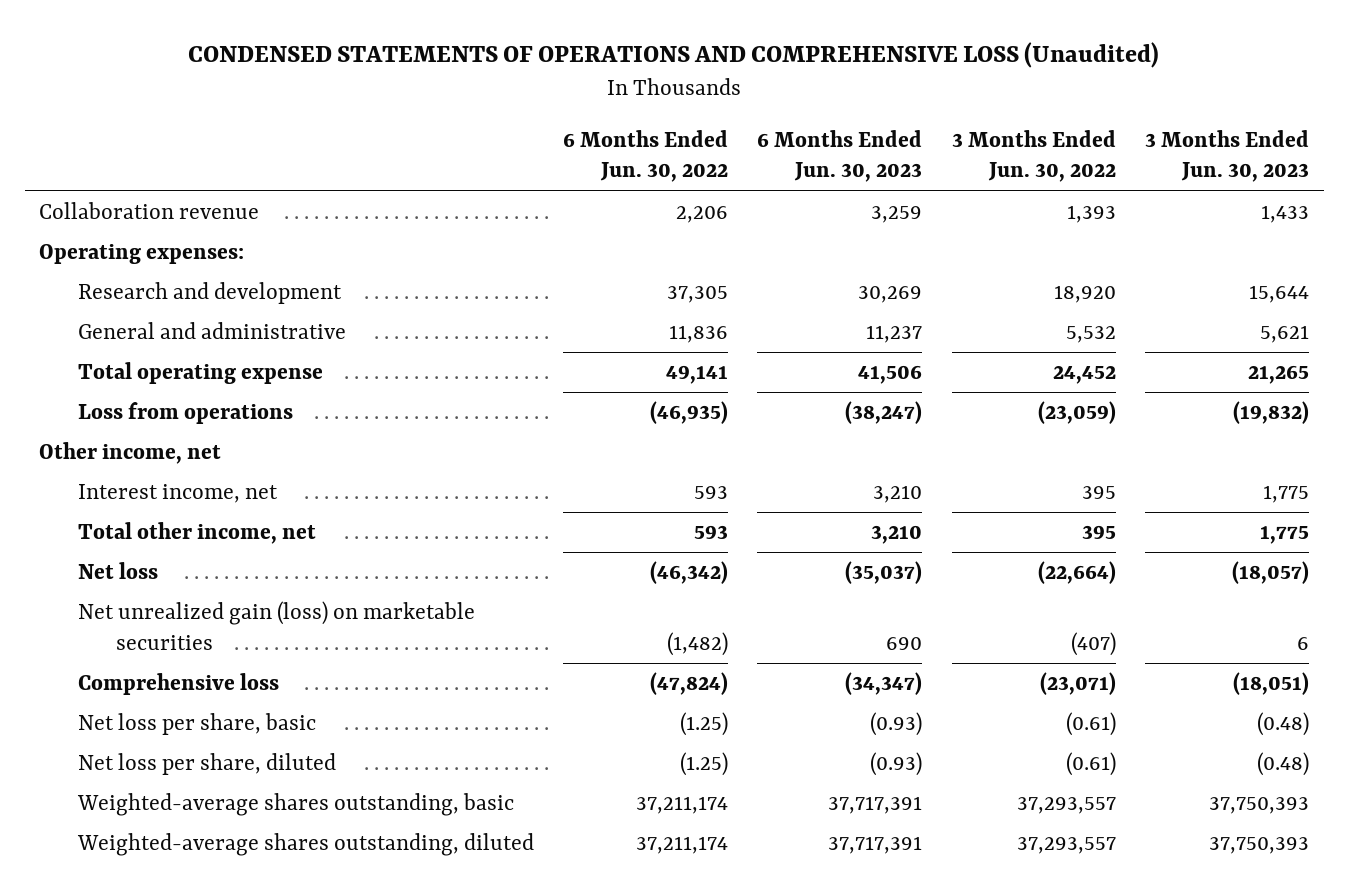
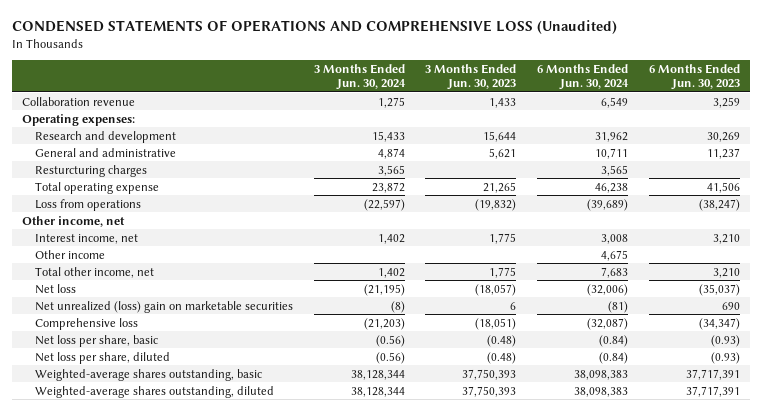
[563,129,729,183] 6 Months Ended Jun. 30, 2022 -> none
[951,129,1116,183] 3 Months Ended Jun. 30, 2022 -> none
none -> [313,63,406,91] 3 Months Ended Jun. 30, 2024
none -> [537,63,630,91] 6 Months Ended Jun. 30, 2024
none -> [35,164,148,177] Resturcturing charges
none -> [35,249,106,259] Other income
[77,601,475,650] Net unrealized gain (loss) on marketable securities -> [35,300,294,313] Net unrealized (loss) gain on marketable securities

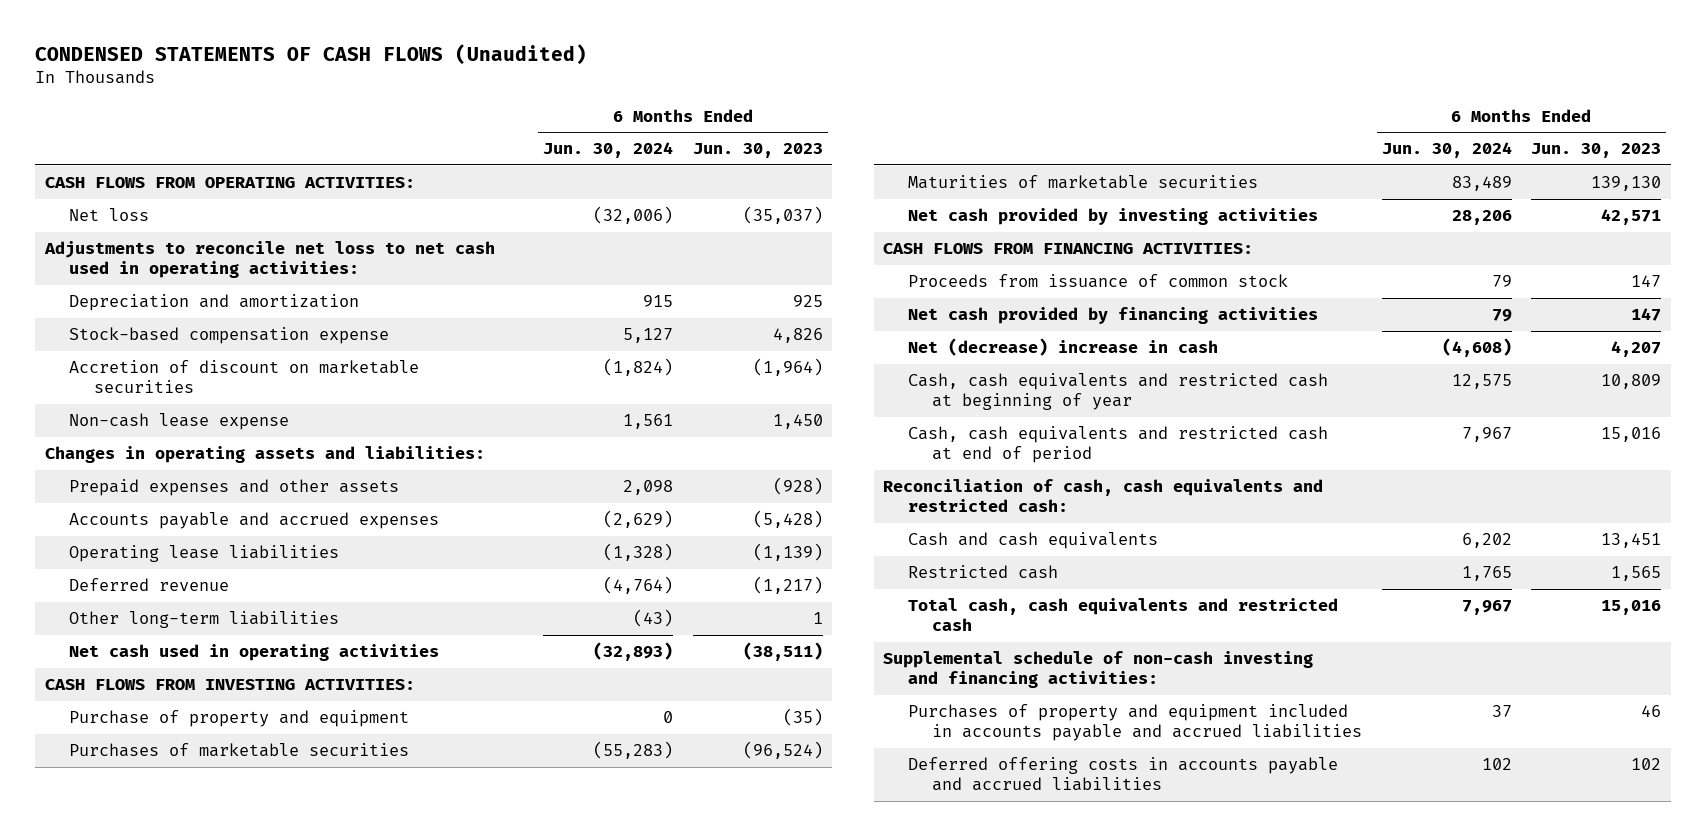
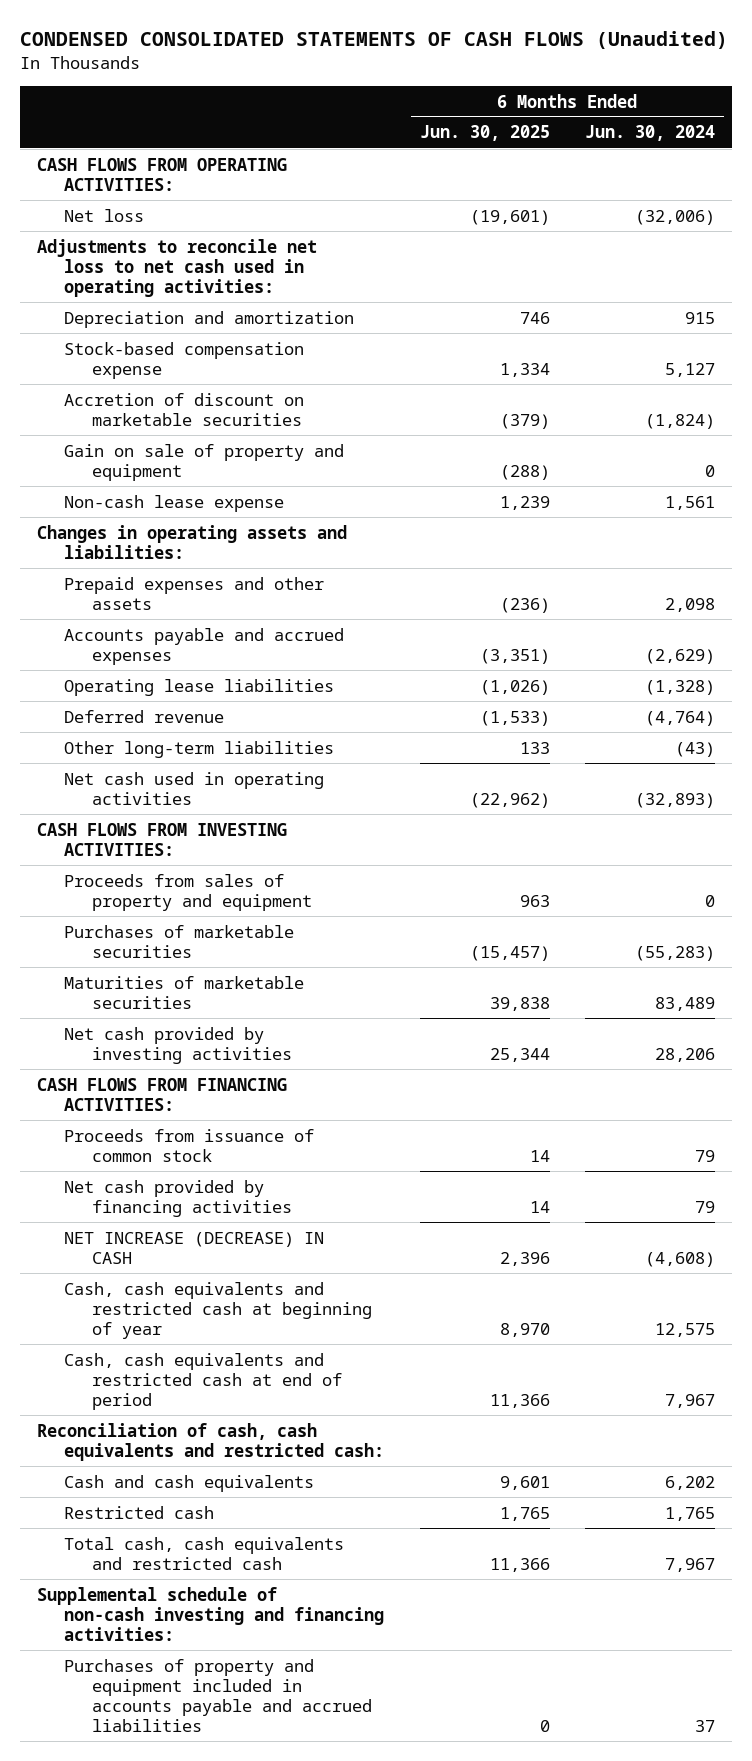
[35,43,588,65] CONDENSED STATEMENTS OF CASH FLOWS (Unaudited) -> [19,31,728,50] CONDENSED CONSOLIDATED STATEMENTS OF CASH FLOWS (Unaudited)
[692,143,823,159] Jun. 30, 2023 -> none
none -> [419,125,550,142] Jun. 30, 2025
none -> [64,443,345,481] Gain on sale of property and equipment
[69,710,410,728] Purchase of property and equipment -> [64,873,312,911] Proceeds from sales of property and equipment
[907,338,1218,357] Net (decrease) increase in cash -> [64,1231,325,1264] NET INCREASE (DECREASE) IN CASH
[907,757,1338,792] Deferred offering costs in accounts payable and accrued liabilities -> none

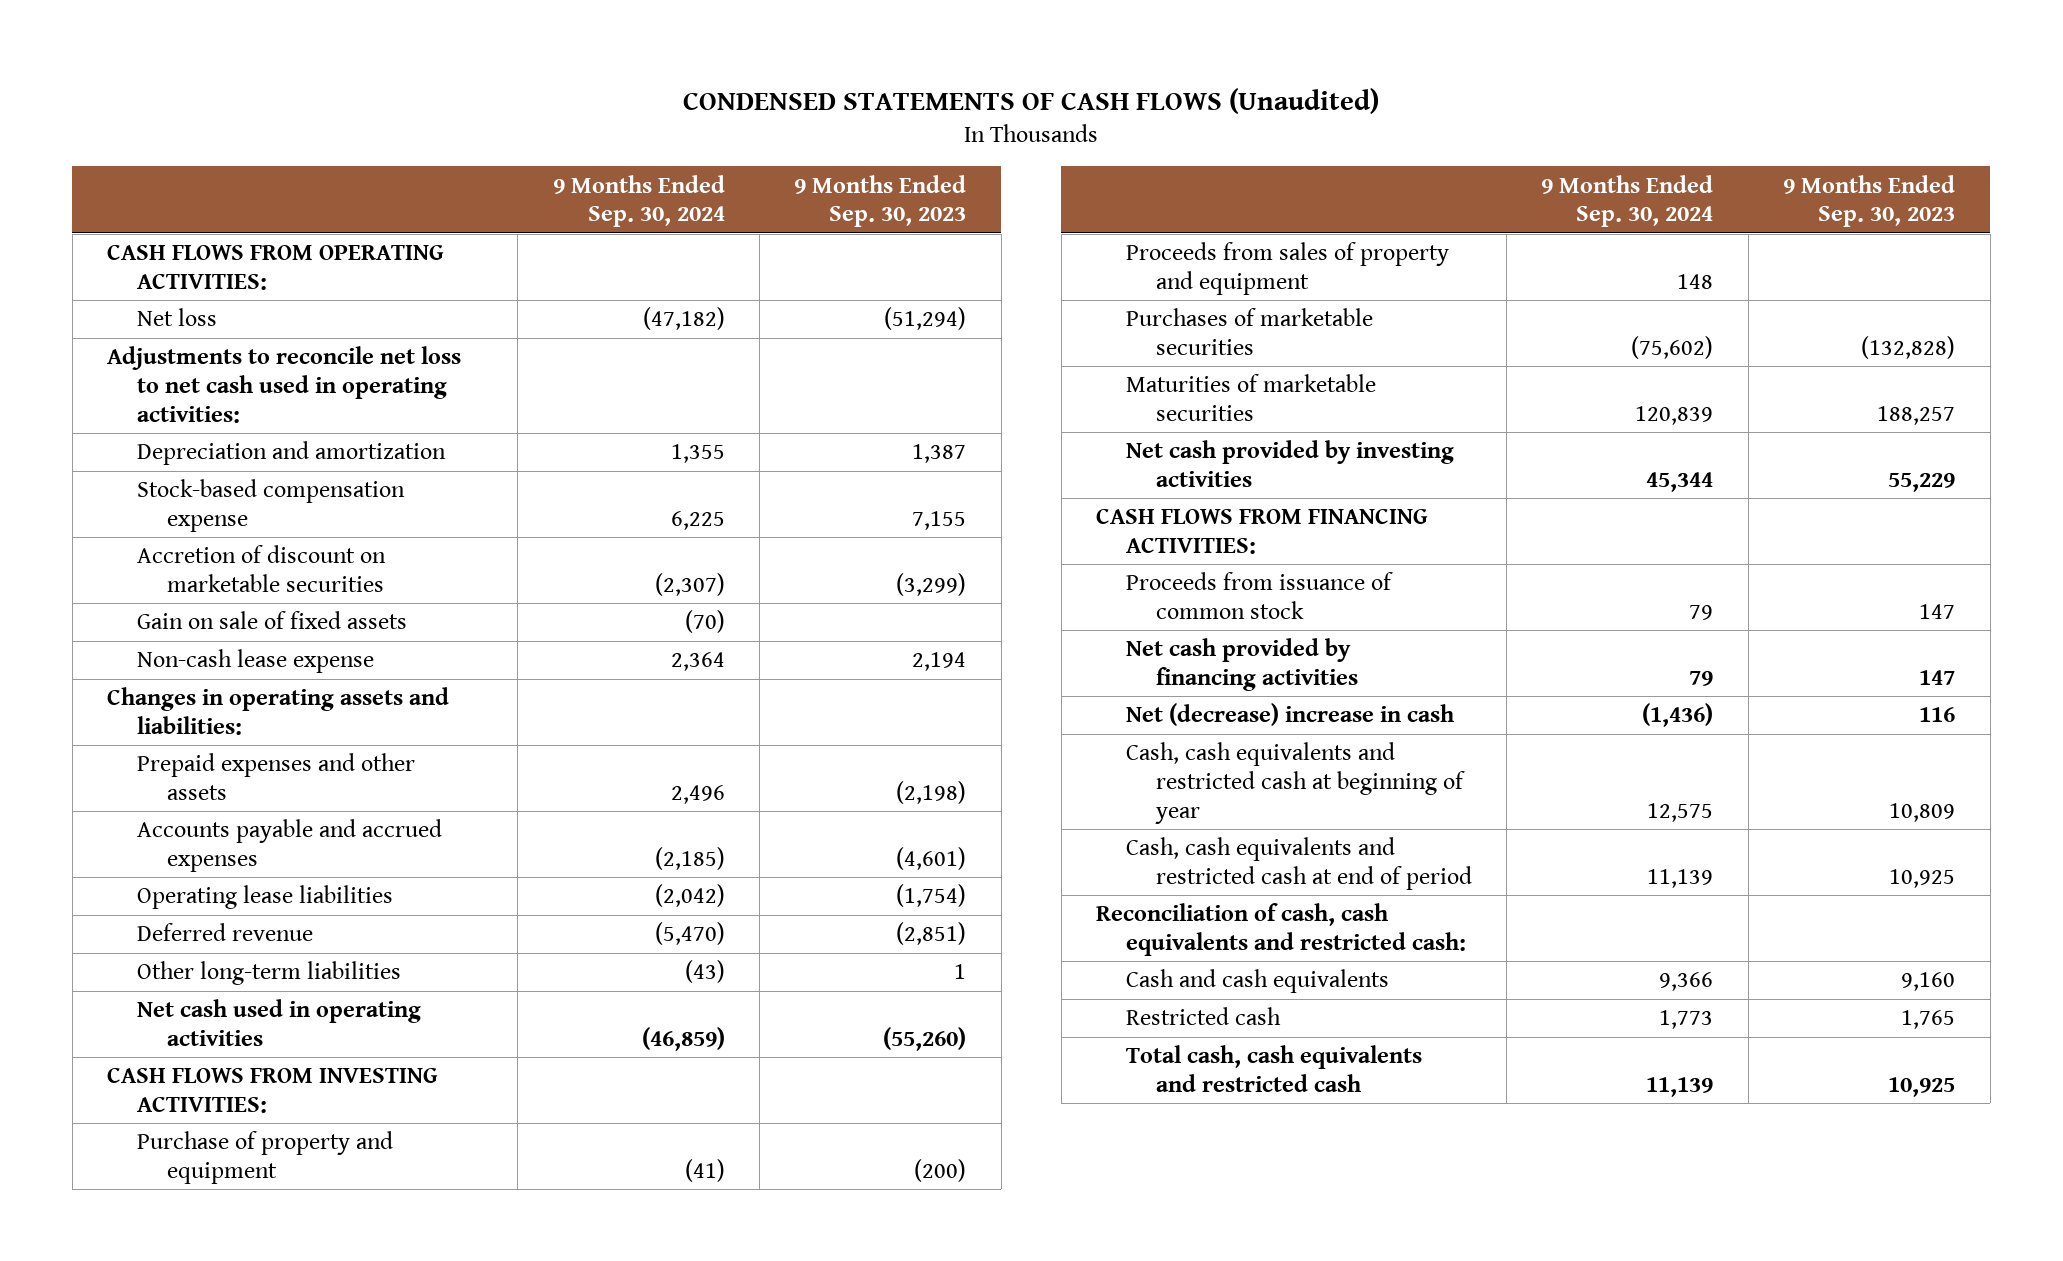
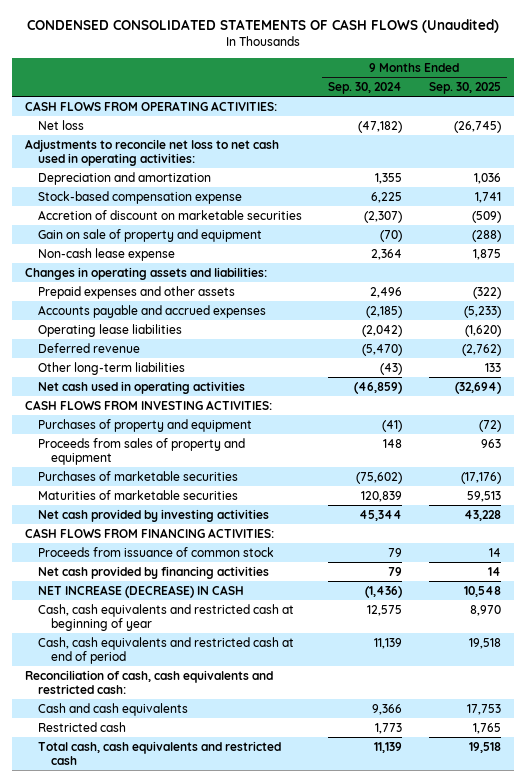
[683,87,1380,114] CONDENSED STATEMENTS OF CASH FLOWS (Unaudited) -> [26,19,499,34] CONDENSED CONSOLIDATED STATEMENTS OF CASH FLOWS (Unaudited)
[794,174,967,228] 9 Months Ended Sep. 30, 2023 -> none
none -> [428,81,501,94] Sep. 30, 2025
[137,611,408,630] Gain on sale of fixed assets -> none
none -> [37,228,262,242] Gain on sale of property and equipment
[137,1131,394,1184] Purchase of property and equipment -> [37,418,252,432] Purchases of property and equipment
[1125,703,1454,727] Net (decrease) increase in cash -> [37,584,244,598] NET INCREASE (DECREASE) IN CASH

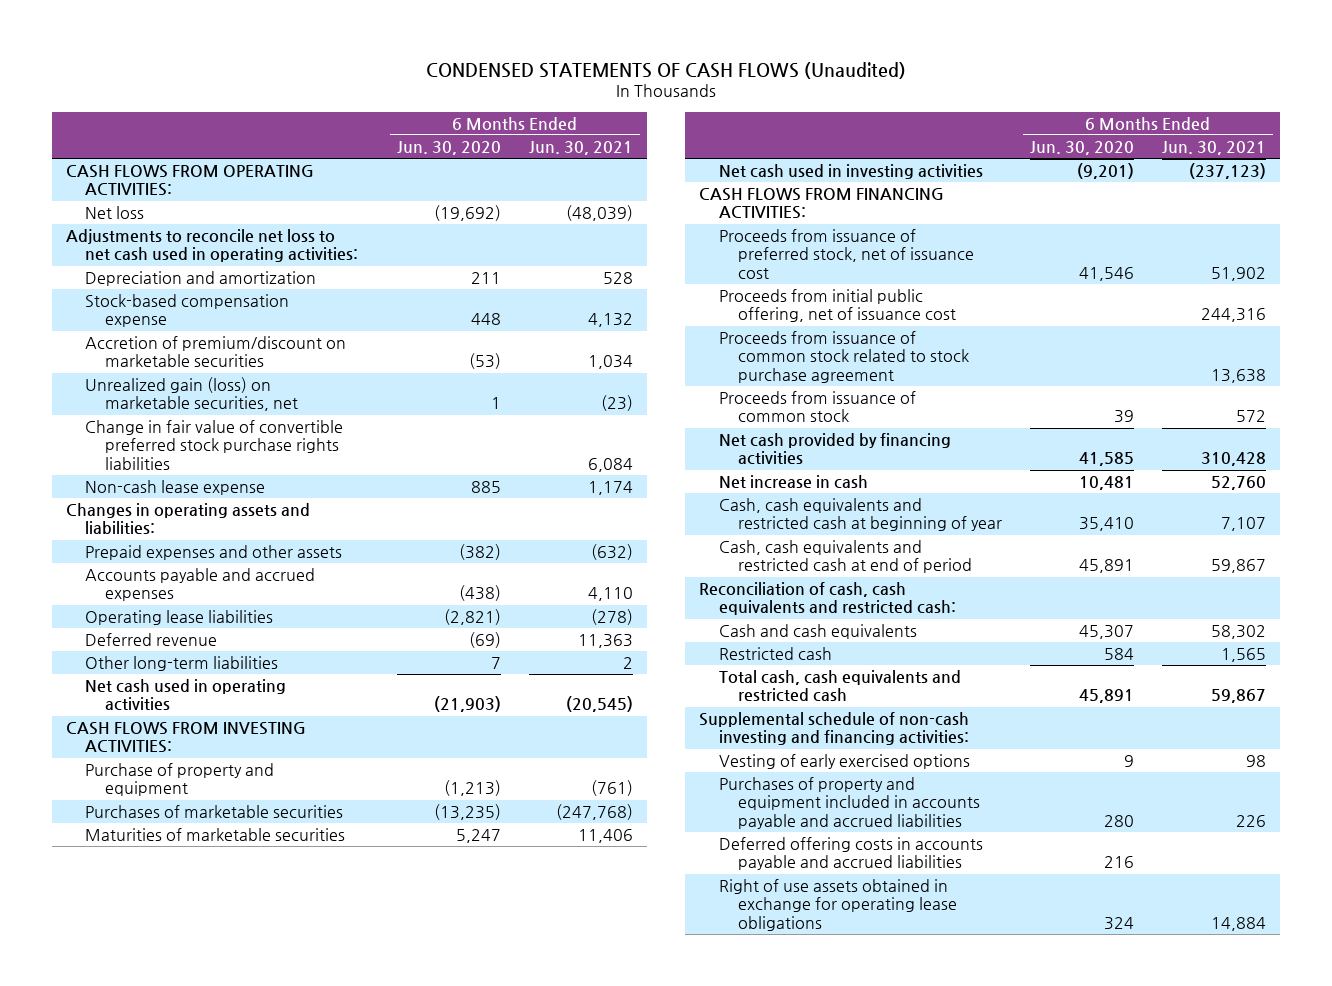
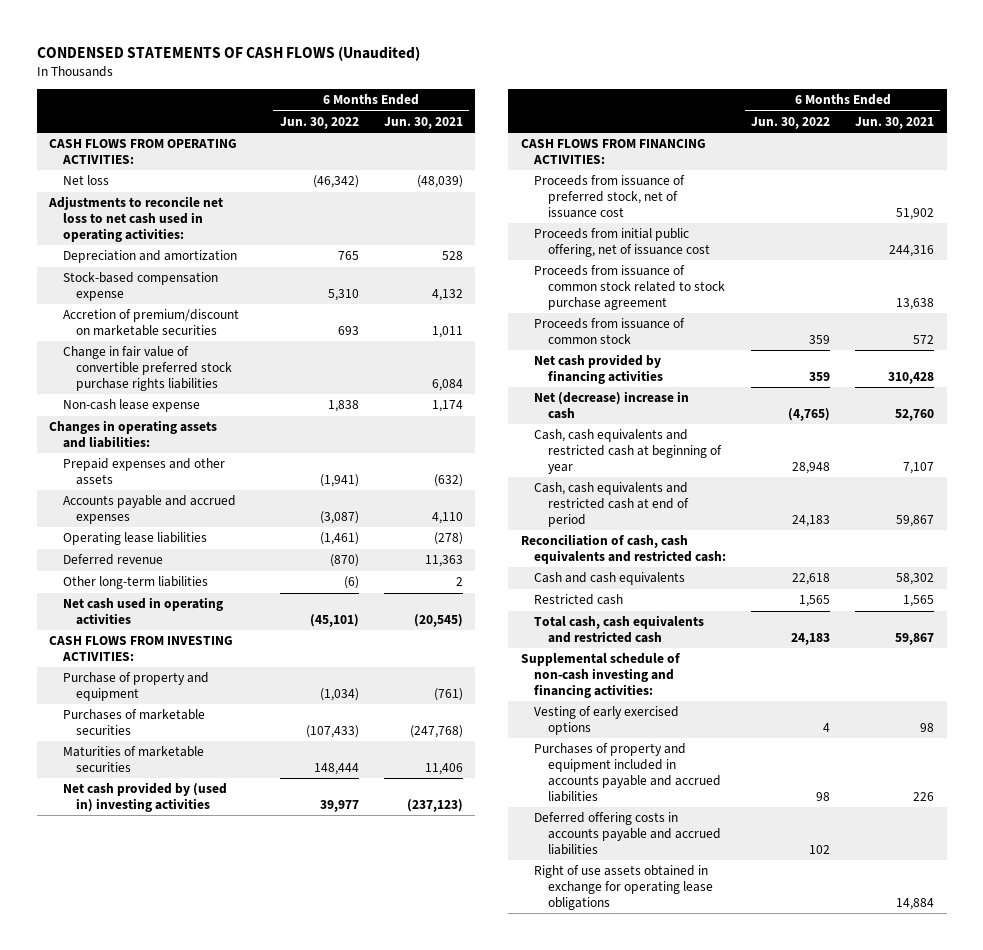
[396,140,501,155] Jun. 30, 2020 -> none
none -> [279,116,359,129] Jun. 30, 2022
[85,376,298,412] Unrealized gain (loss) on marketable securities, net -> none
[587,355,633,370] 1,034 -> [431,326,463,339] 1,011
[718,163,983,179] Net cash used in investing activities -> [62,782,227,813] Net cash provided by (used in) investing activities
[718,474,868,489] Net increase in cash -> [534,391,690,420] Net (decrease) increase in cash

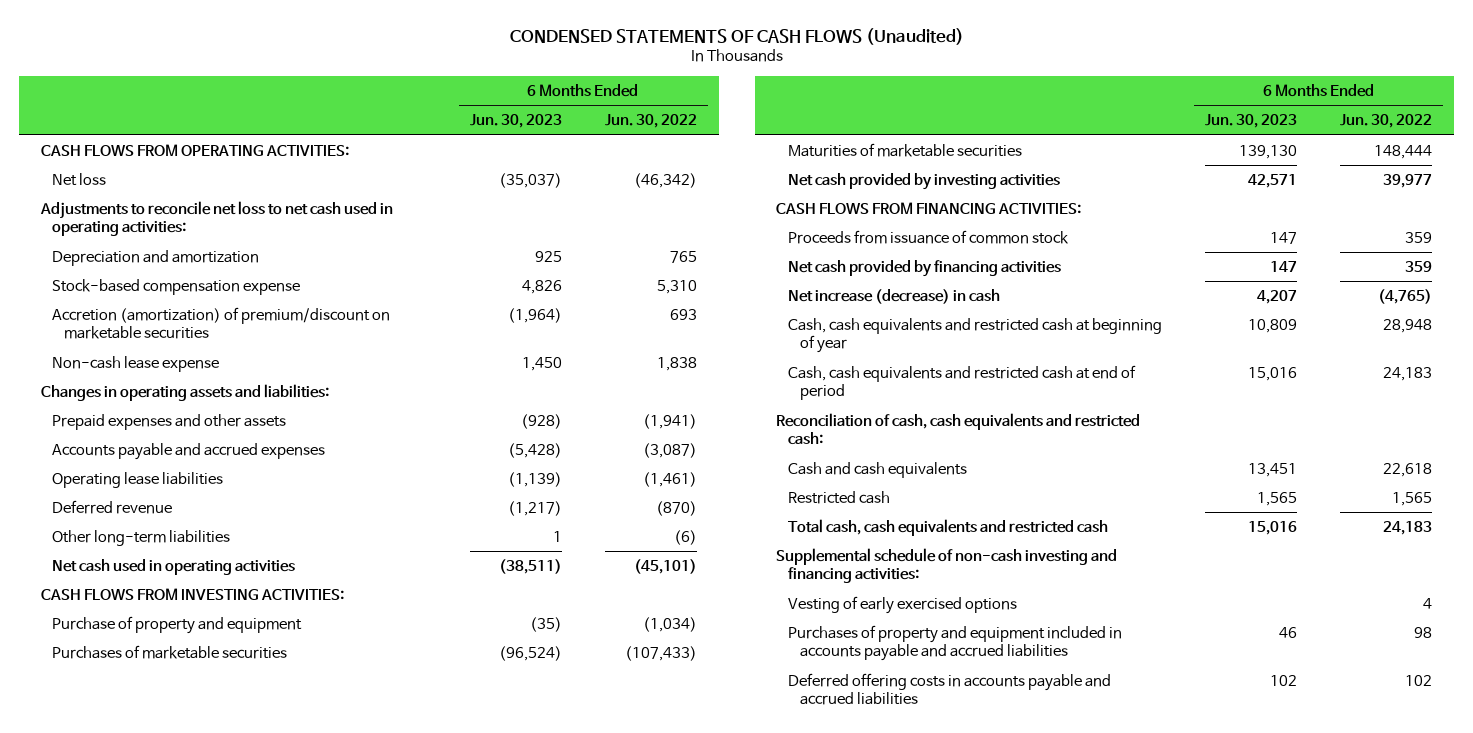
[383,116,463,129] Jun. 30, 2021 -> none
none -> [469,114,562,129] Jun. 30, 2023
[62,346,233,391] Change in fair value of convertible preferred stock purchase rights liabilities -> none
[62,309,239,337] Accretion of premium/discount on marketable securities -> [52,306,391,340] Accretion (amortization) of premium/discount on marketable securities
[62,782,227,813] Net cash provided by (used in) investing activities -> [787,172,1060,190] Net cash provided by investing activities
[534,175,686,218] Proceeds from issuance of preferred stock, net of issuance cost -> none
[534,228,710,258] Proceeds from initial public offering, net of issuance cost -> none
[534,265,725,310] Proceeds from issuance of common stock related to stock purchase agreement -> none
[534,391,690,420] Net (decrease) increase in cash -> [787,288,1000,304] Net increase (decrease) in cash
[534,865,713,910] Right of use assets obtained in exchange for operating lease obligations -> none

